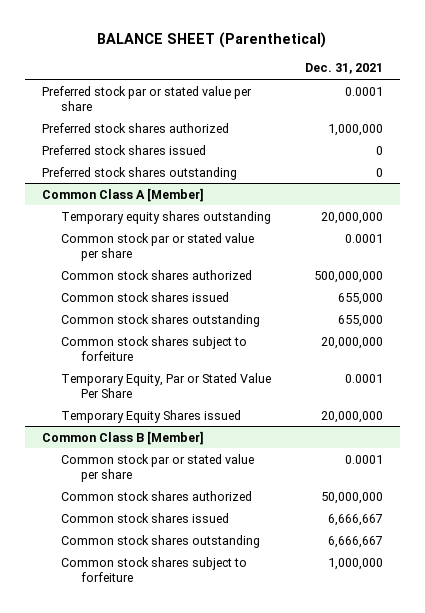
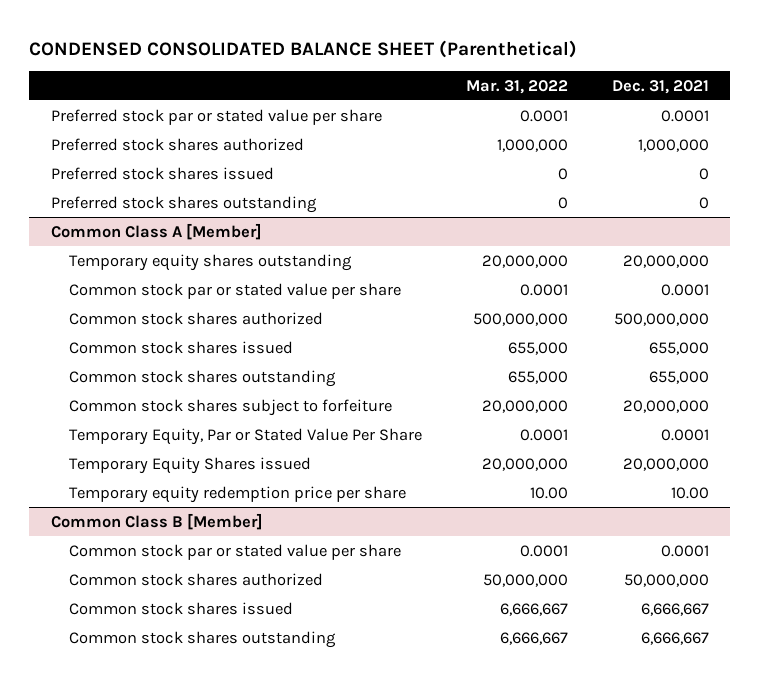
[97,32,327,49] BALANCE SHEET (Parenthetical) -> [29,39,578,58] CONDENSED CONSOLIDATED BALANCE SHEET (Parenthetical)
none -> [466,79,569,94] Mar. 31, 2022
none -> [69,485,407,503] Temporary equity redemption price per share
[61,556,248,582] Common stock shares subject to forfeiture -> none

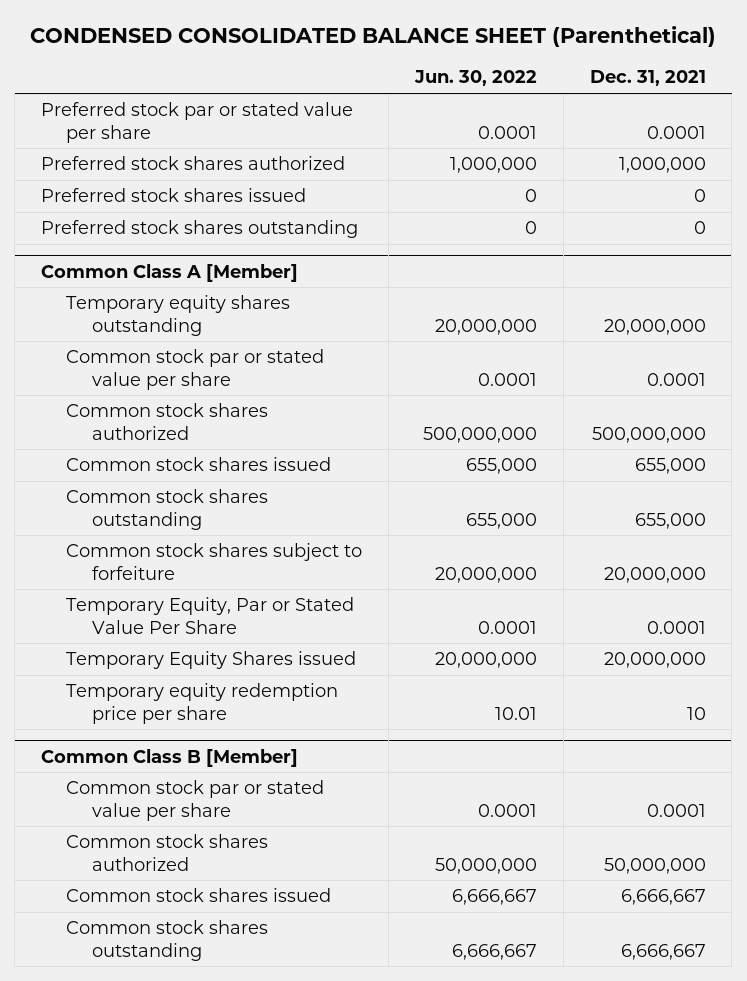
[466,79,569,94] Mar. 31, 2022 -> none
none -> [413,70,537,87] Jun. 30, 2022
[670,486,709,499] 10.00 -> [686,706,706,720] 10

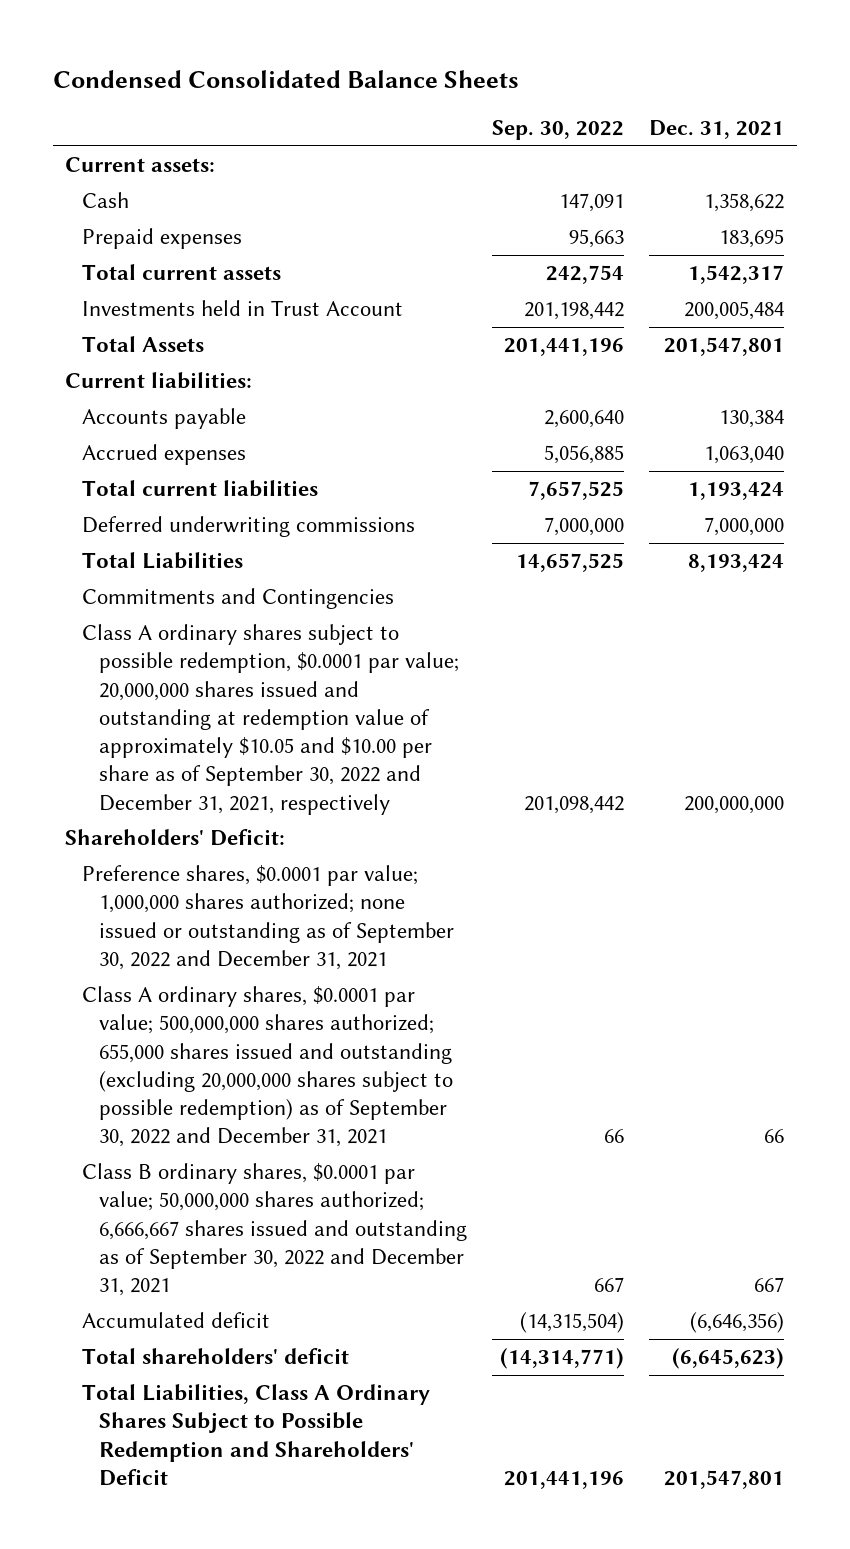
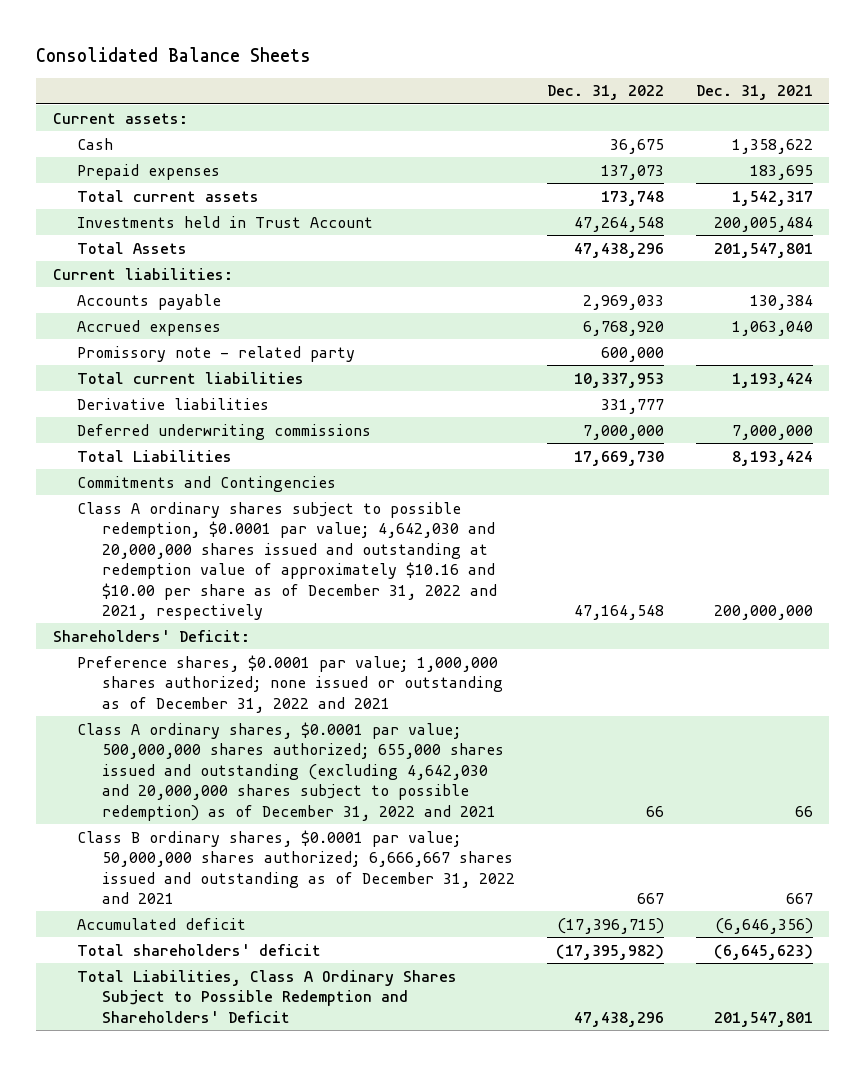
[52,69,519,88] Condensed Consolidated Balance Sheets -> [36,46,312,62] Consolidated Balance Sheets
[492,120,625,141] Sep. 30, 2022 -> none
none -> [546,85,664,101] Dec. 31, 2022
none -> [77,345,356,362] Promissory note - related party
none -> [77,397,270,410] Derivative liabilities
[82,624,460,815] Class A ordinary shares subject to possible redemption, $0.0001 par value; 20,000,000 shares issued and outstanding at redemption value of approximately $10.05 and $10.00 per share as of September 30, 2022 and December 31, 2021, respectively -> [77,501,497,621] Class A ordinary shares subject to possible redemption, $0.0001 par value; 4,642,030 and 20,000,000 shares issued and outstanding at redemption value of approximately $10.16 and $10.00 per share as of December 31, 2022 and 2021, respectively
[82,865,455,970] Preference shares, $0.0001 par value; 1,000,000 shares authorized; none issued or outstanding as of September 30, 2022 and December 31, 2021 -> [77,654,503,713] Preference shares, $0.0001 par value; 1,000,000 shares authorized; none issued or outstanding as of December 31, 2022 and 2021
[82,986,454,1148] Class A ordinary shares, $0.0001 par value; 500,000,000 shares authorized; 655,000 shares issued and outstanding (excluding 20,000,000 shares subject to possible redemption) as of September 30, 2022 and December 31, 2021 -> [77,721,504,821] Class A ordinary shares, $0.0001 par value; 500,000,000 shares authorized; 655,000 shares issued and outstanding (excluding 4,642,030 and 20,000,000 shares subject to possible redemption) as of December 31, 2022 and 2021
[82,1163,468,1297] Class B ordinary shares, $0.0001 par value; 50,000,000 shares authorized; 6,666,667 shares issued and outstanding as of September 30, 2022 and December 31, 2021 -> [77,829,515,905] Class B ordinary shares, $0.0001 par value; 50,000,000 shares authorized; 6,666,667 shares issued and outstanding as of December 31, 2022 and 2021

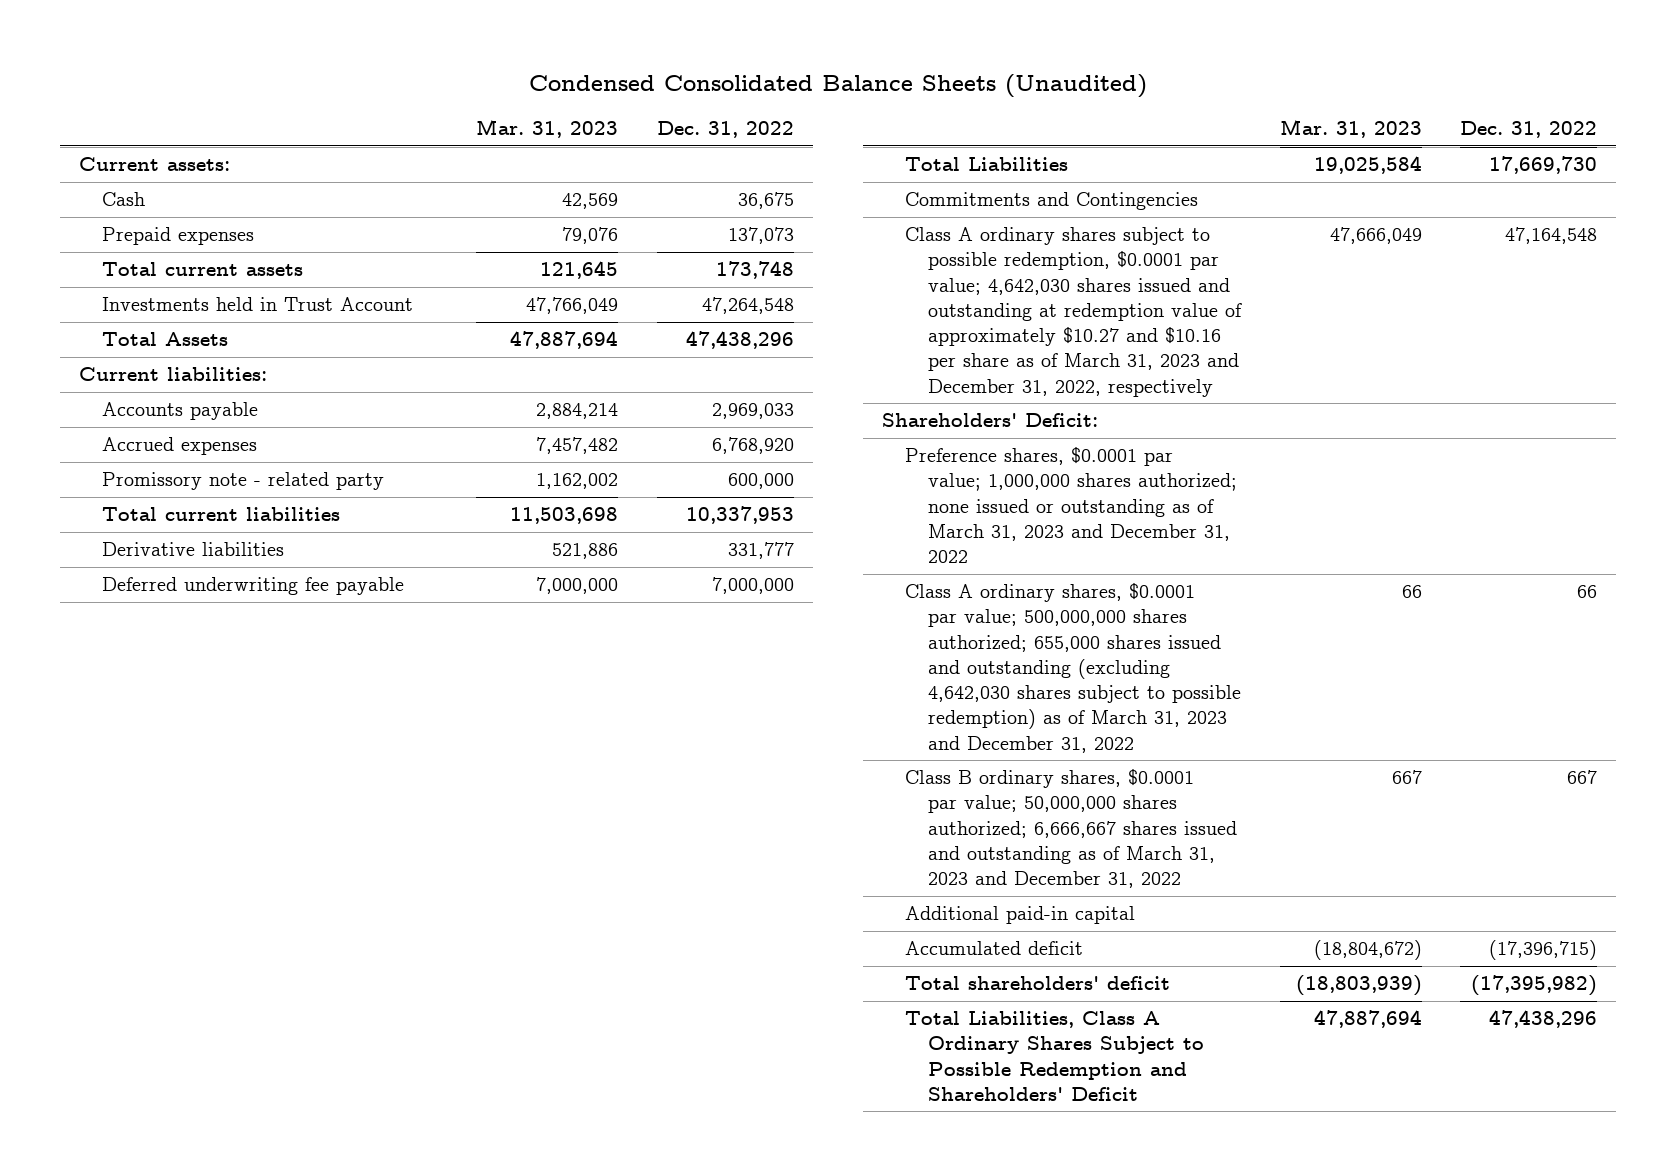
[36,46,312,62] Consolidated Balance Sheets -> [529,73,1148,98] Condensed Consolidated Balance Sheets (Unaudited)
[696,85,814,101] Dec. 31, 2021 -> none
none -> [476,119,619,139] Mar. 31, 2023
[77,423,372,440] Deferred underwriting commissions -> [101,577,404,596] Deferred underwriting fee payable
[77,501,497,621] Class A ordinary shares subject to possible redemption, $0.0001 par value; 4,642,030 and 20,000,000 shares issued and outstanding at redemption value of approximately $10.16 and $10.00 per share as of December 31, 2022 and 2021, respectively -> [905,227,1243,397] Class A ordinary shares subject to possible redemption, $0.0001 par value; 4,642,030 shares issued and outstanding at redemption value of approximately $10.27 and $10.16 per share as of March 31, 2023 and December 31, 2022, respectively
[77,654,503,713] Preference shares, $0.0001 par value; 1,000,000 shares authorized; none issued or outstanding as of December 31, 2022 and 2021 -> [905,447,1238,564] Preference shares, $0.0001 par value; 1,000,000 shares authorized; none issued or outstanding as of March 31, 2023 and December 31, 2022
[77,721,504,821] Class A ordinary shares, $0.0001 par value; 500,000,000 shares authorized; 655,000 shares issued and outstanding (excluding 4,642,030 and 20,000,000 shares subject to possible redemption) as of December 31, 2022 and 2021 -> [905,583,1242,753] Class A ordinary shares, $0.0001 par value; 500,000,000 shares authorized; 655,000 shares issued and outstanding (excluding 4,642,030 shares subject to possible redemption) as of March 31, 2023 and December 31, 2022
[77,829,515,905] Class B ordinary shares, $0.0001 par value; 50,000,000 shares authorized; 6,666,667 shares issued and outstanding as of December 31, 2022 and 2021 -> [905,769,1238,889] Class B ordinary shares, $0.0001 par value; 50,000,000 shares authorized; 6,666,667 shares issued and outstanding as of March 31, 2023 and December 31, 2022
none -> [905,906,1136,925] Additional paid-in capital

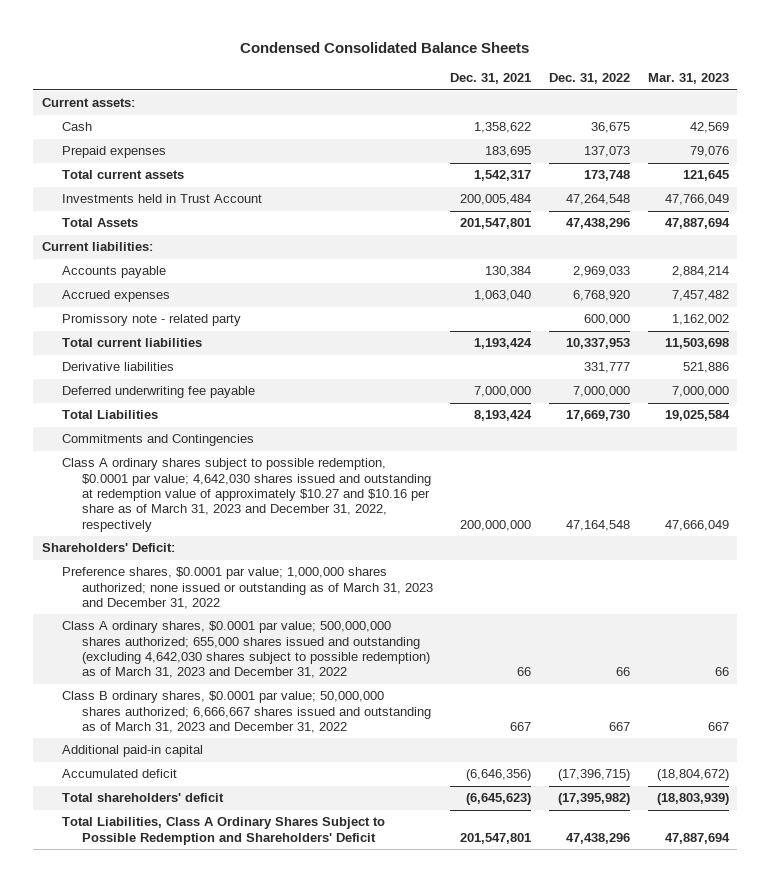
[529,73,1148,98] Condensed Consolidated Balance Sheets (Unaudited) -> [240,41,530,53] Condensed Consolidated Balance Sheets
none -> [450,73,532,85] Dec. 31, 2021
[905,447,1238,564] Preference shares, $0.0001 par value; 1,000,000 shares authorized; none issued or outstanding as of March 31, 2023 and December 31, 2022 -> [61,567,433,609] Preference shares, $0.0001 par value; 1,000,000 shares authorized; none issued or outstanding as of March 31, 2023 and December 31, 2022

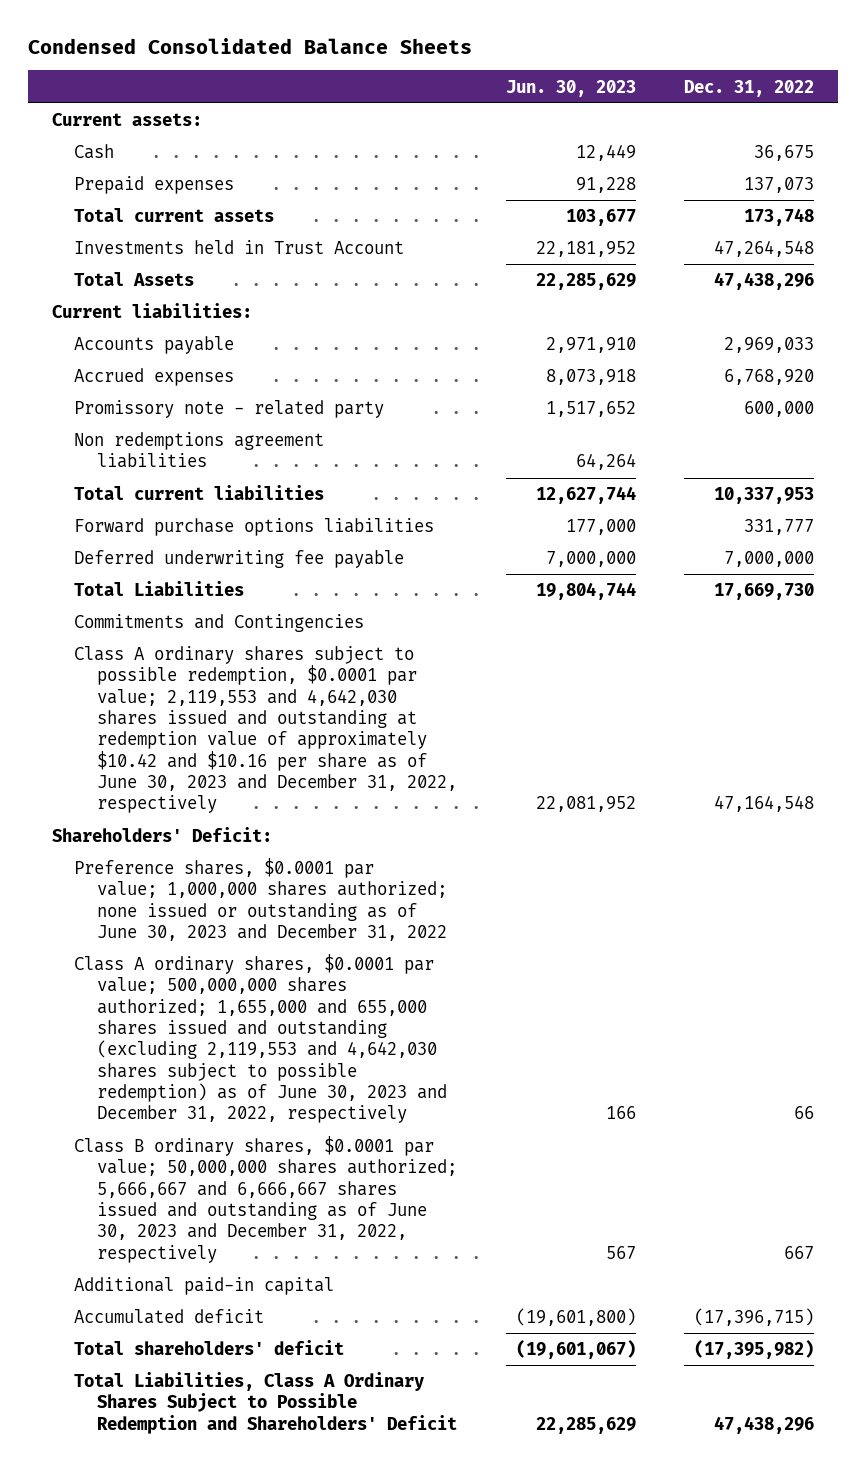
[450,73,532,85] Dec. 31, 2021 -> none
[647,73,729,85] Mar. 31, 2023 -> none
none -> [505,79,636,97] Jun. 30, 2023
none -> [74,432,325,469] Non redemptions agreement liabilities
[61,362,174,372] Derivative liabilities -> [74,518,435,537] Forward purchase options liabilities
[61,458,431,532] Class A ordinary shares subject to possible redemption, $0.0001 par value; 4,642,030 shares issued and outstanding at redemption value of approximately $10.27 and $10.16 per share as of March 31, 2023 and December 31, 2022, respectively -> [74,646,458,814] Class A ordinary shares subject to possible redemption, $0.0001 par value; 2,119,553 and 4,642,030 shares issued and outstanding at redemption value of approximately $10.42 and $10.16 per share as of June 30, 2023 and December 31, 2022, respectively
[61,567,433,609] Preference shares, $0.0001 par value; 1,000,000 shares authorized; none issued or outstanding as of March 31, 2023 and December 31, 2022 -> [74,858,448,942] Preference shares, $0.0001 par value; 1,000,000 shares authorized; none issued or outstanding as of June 30, 2023 and December 31, 2022
[61,621,430,679] Class A ordinary shares, $0.0001 par value; 500,000,000 shares authorized; 655,000 shares issued and outstanding (excluding 4,642,030 shares subject to possible redemption) as of March 31, 2023 and December 31, 2022 -> [74,954,448,1124] Class A ordinary shares, $0.0001 par value; 500,000,000 shares authorized; 1,655,000 and 655,000 shares issued and outstanding (excluding 2,119,553 and 4,642,030 shares subject to possible redemption) as of June 30, 2023 and December 31, 2022, respectively
[61,691,431,733] Class B ordinary shares, $0.0001 par value; 50,000,000 shares authorized; 6,666,667 shares issued and outstanding as of March 31, 2023 and December 31, 2022 -> [74,1136,458,1263] Class B ordinary shares, $0.0001 par value; 50,000,000 shares authorized; 5,666,667 and 6,666,667 shares issued and outstanding as of June 30, 2023 and December 31, 2022, respectively

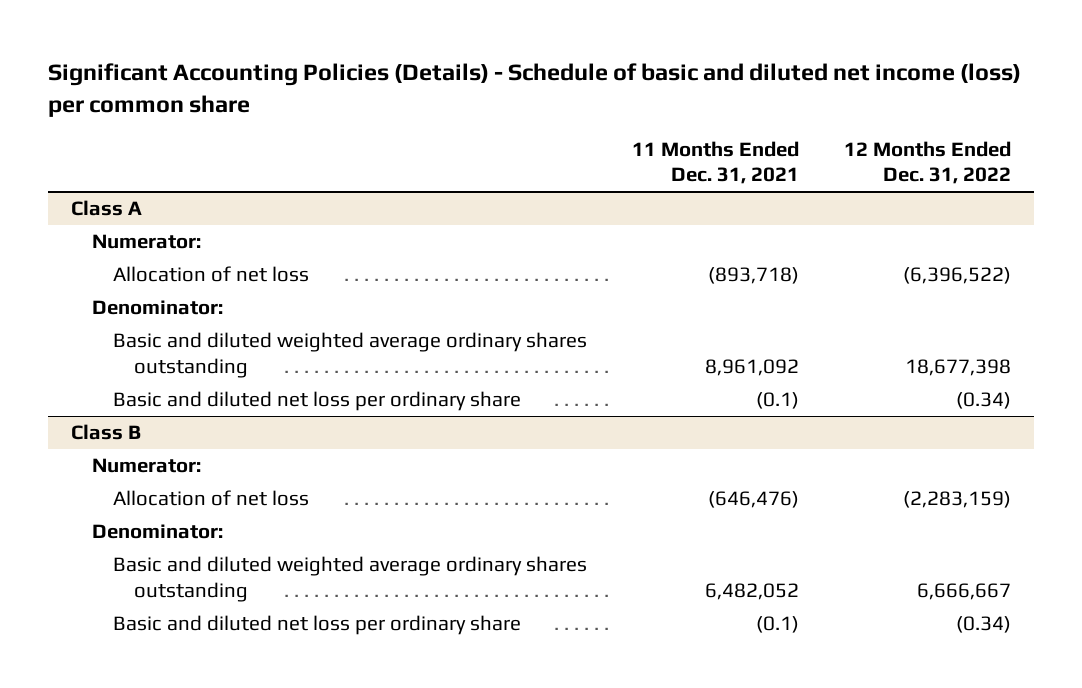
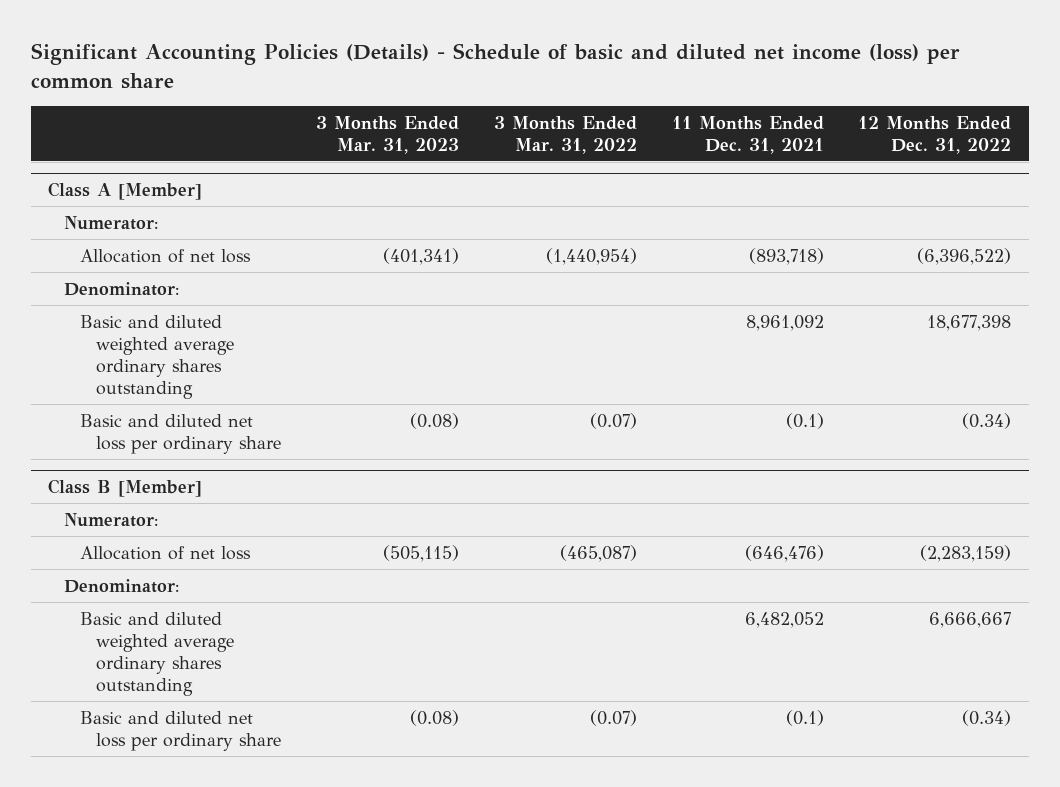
none -> [315,115,459,154] 3 Months Ended Mar. 31, 2023
none -> [493,115,637,154] 3 Months Ended Mar. 31, 2022
[70,200,142,217] Class A -> [48,181,203,200] Class A [Member]
[70,424,141,441] Class B -> [48,478,203,497] Class B [Member]

